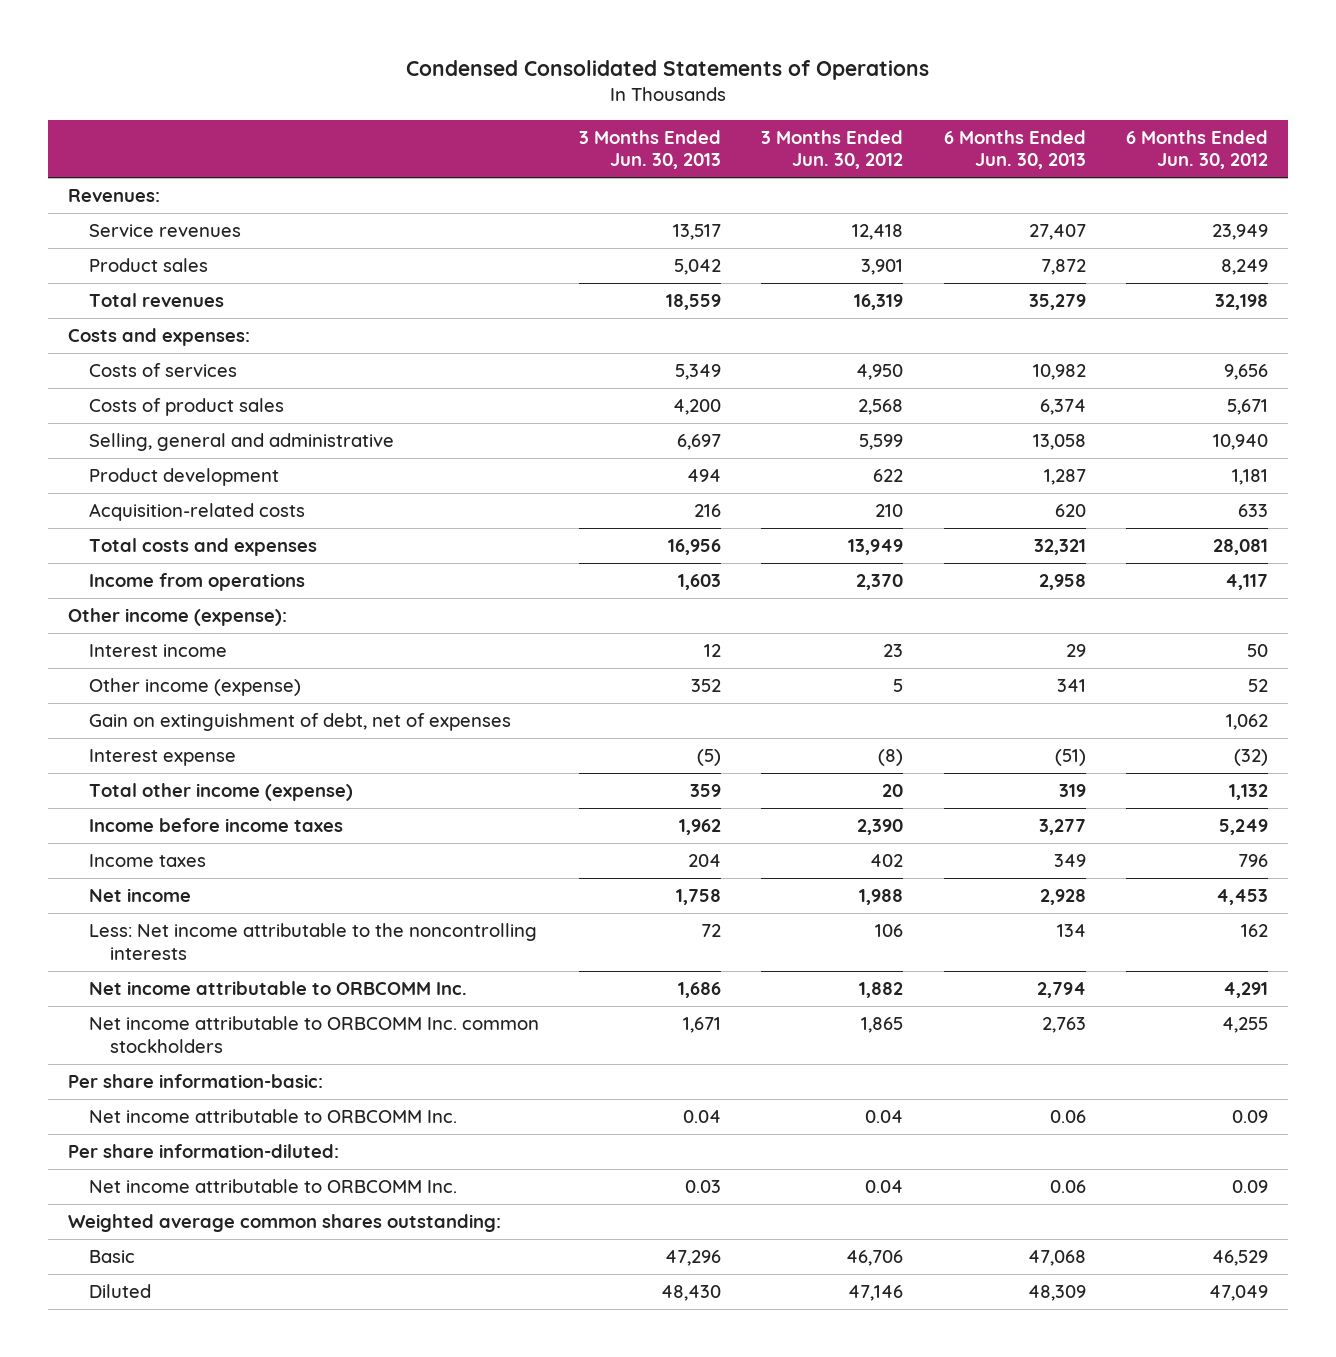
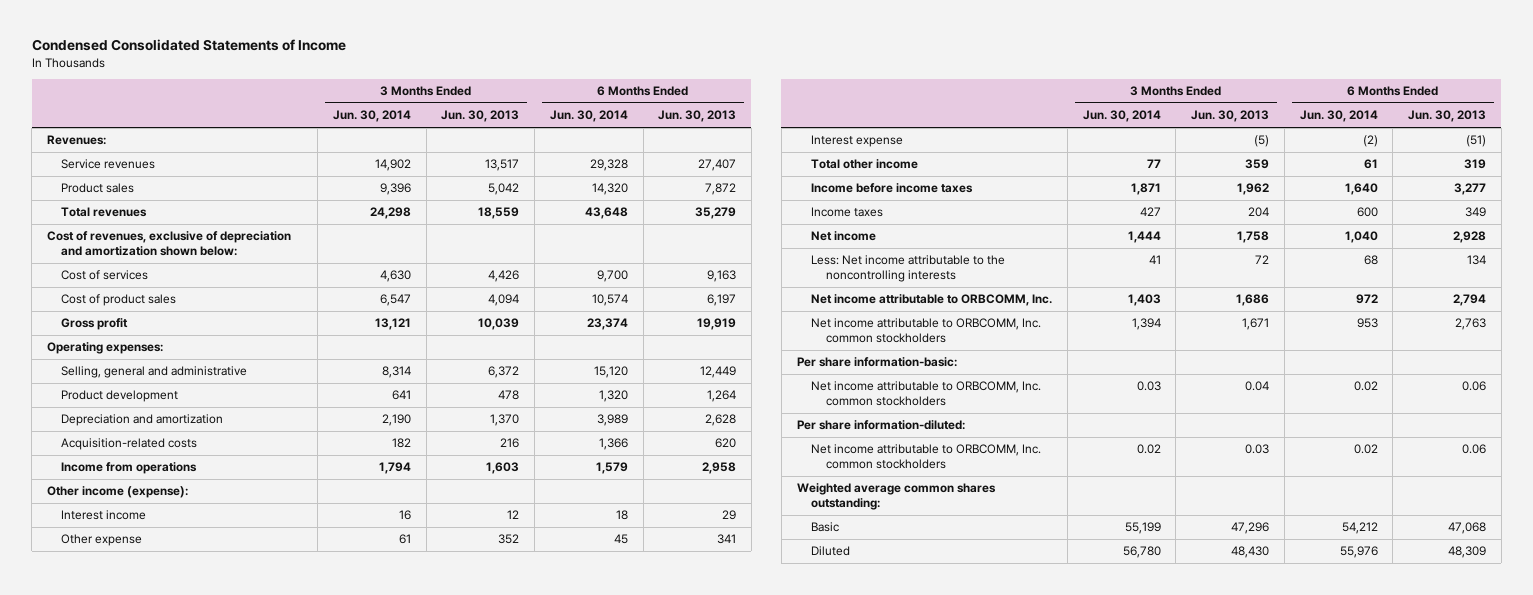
[405,60,929,81] Condensed Consolidated Statements of Operations -> [31,39,346,52] Condensed Consolidated Statements of Income
[761,129,904,170] 3 Months Ended Jun. 30, 2012 -> none
[1125,129,1268,170] 6 Months Ended Jun. 30, 2012 -> none
none -> [332,110,411,123] Jun. 30, 2014
none -> [549,110,628,123] Jun. 30, 2014
[67,328,250,347] Costs and expenses: -> [46,231,291,257] Cost of revenues, exclusive of depreciation and amortization shown below:
[89,363,238,378] Costs of services -> [61,270,149,281] Cost of services
[675,364,722,381] 5,349 -> [488,270,520,283] 4,426
[1032,364,1086,381] 10,982 -> [707,270,737,283] 9,163
[89,398,285,417] Costs of product sales -> [61,294,177,307] Cost of product sales
[673,399,722,416] 4,200 -> [488,294,520,307] 4,094
[1039,399,1086,416] 6,374 -> [707,294,737,307] 6,197
none -> [61,318,129,331] Gross profit
none -> [46,342,163,355] Operating expenses:
[677,434,722,451] 6,697 -> [488,366,520,379] 6,372
[1032,434,1086,451] 13,058 -> [700,366,737,379] 12,449
[687,469,722,483] 494 -> [498,390,520,401] 478
[1043,469,1086,486] 1,287 -> [707,390,737,403] 1,264
none -> [61,414,224,427] Depreciation and amortization
[89,538,318,557] Total costs and expenses -> none
[89,713,512,732] Gain on extinguishment of debt, net of expenses -> none
[89,678,302,697] Other income (expense) -> [61,534,143,547] Other expense
[89,783,354,802] Total other income (expense) -> [811,159,919,170] Total other income
[89,981,468,996] Net income attributable to ORBCOMM Inc. -> [811,294,1053,307] Net income attributable to ORBCOMM, Inc.
[89,1016,540,1053] Net income attributable to ORBCOMM Inc. common stockholders -> [811,318,1042,344] Net income attributable to ORBCOMM, Inc. common stockholders
[89,1109,458,1124] Net income attributable to ORBCOMM Inc. -> [811,381,1042,407] Net income attributable to ORBCOMM, Inc. common stockholders
[89,1179,458,1194] Net income attributable to ORBCOMM Inc. -> [811,444,1042,470] Net income attributable to ORBCOMM, Inc. common stockholders

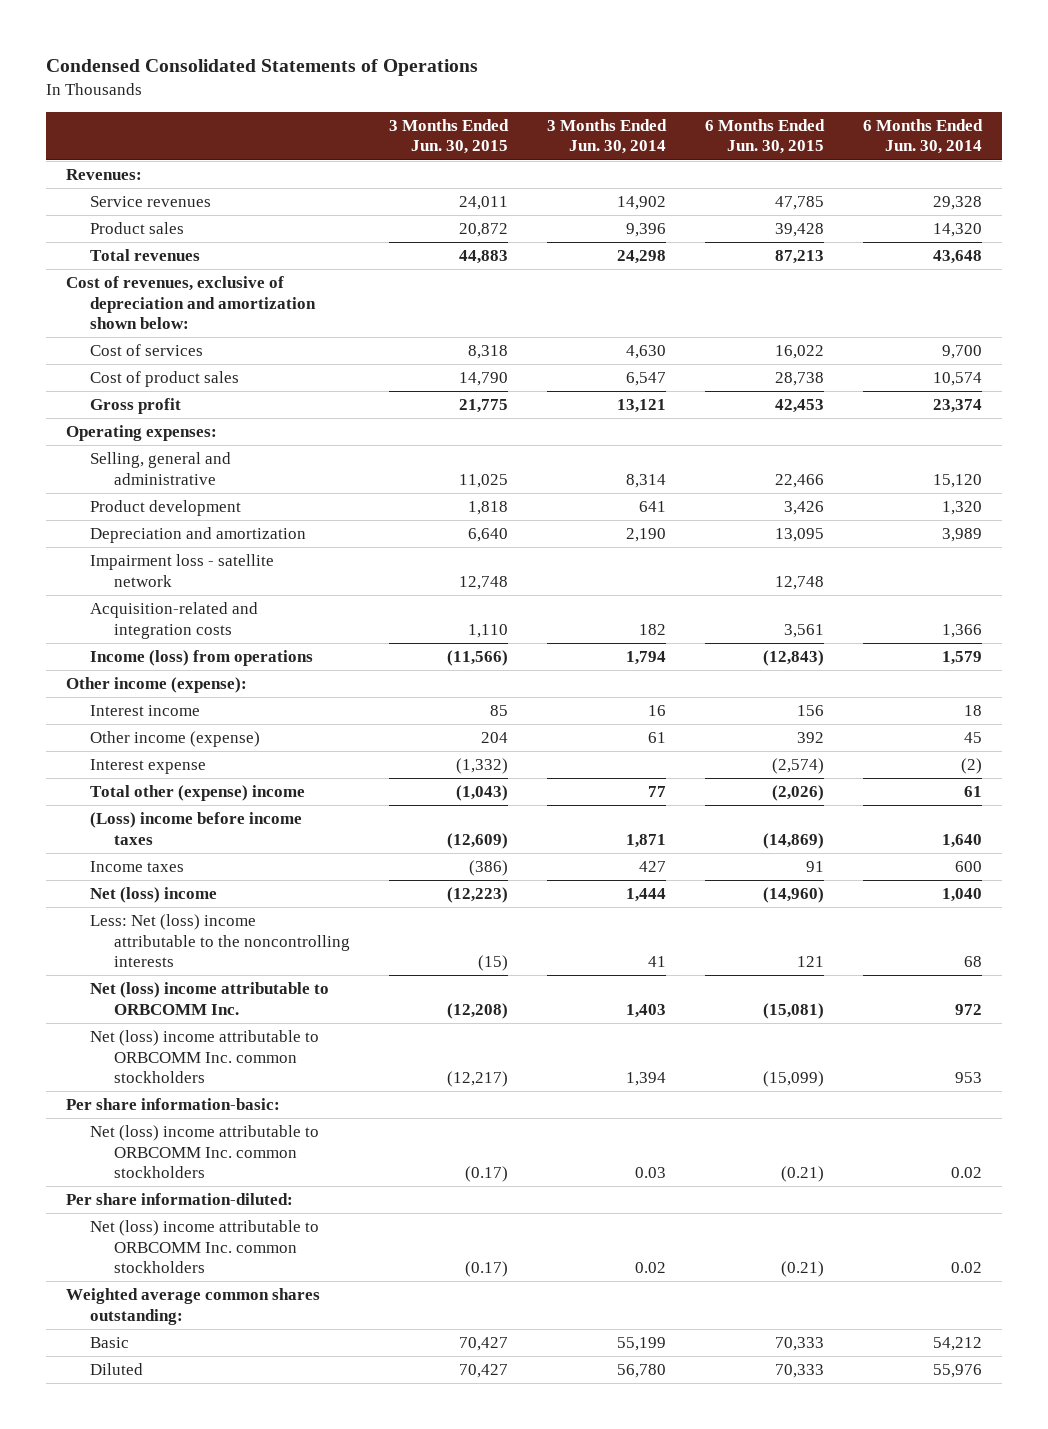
[31,39,346,52] Condensed Consolidated Statements of Income -> [45,59,478,77] Condensed Consolidated Statements of Operations
[441,110,520,123] Jun. 30, 2013 -> none
[658,110,737,123] Jun. 30, 2013 -> none
none -> [389,118,510,155] 3 Months Ended Jun. 30, 2015
none -> [705,118,826,155] 6 Months Ended Jun. 30, 2015
none -> [89,554,274,587] Impairment loss - satellite network
[61,438,198,451] Acquisition-related costs -> [89,602,258,639] Acquisition-related and integration costs
[61,462,198,475] Income from operations -> [89,650,313,667] Income (loss) from operations
[61,534,143,547] Other expense -> [89,731,260,748] Other income (expense)
[811,159,919,170] Total other income -> [89,785,305,802] Total other (expense) income
[811,183,974,194] Income before income taxes -> [89,812,302,845] (Loss) income before income taxes
[811,231,877,242] Net income -> [89,887,217,904] Net (loss) income
[811,255,1006,283] Less: Net income attributable to the noncontrolling interests -> [89,914,350,968] Less: Net (loss) income attributable to the noncontrolling interests
[811,294,1053,307] Net income attributable to ORBCOMM, Inc. -> [89,982,329,1015] Net (loss) income attributable to ORBCOMM Inc.
[811,318,1042,344] Net income attributable to ORBCOMM, Inc. common stockholders -> [89,1030,319,1084] Net (loss) income attributable to ORBCOMM Inc. common stockholders
[811,381,1042,407] Net income attributable to ORBCOMM, Inc. common stockholders -> [89,1125,319,1179] Net (loss) income attributable to ORBCOMM Inc. common stockholders
[811,444,1042,470] Net income attributable to ORBCOMM, Inc. common stockholders -> [89,1220,319,1274] Net (loss) income attributable to ORBCOMM Inc. common stockholders

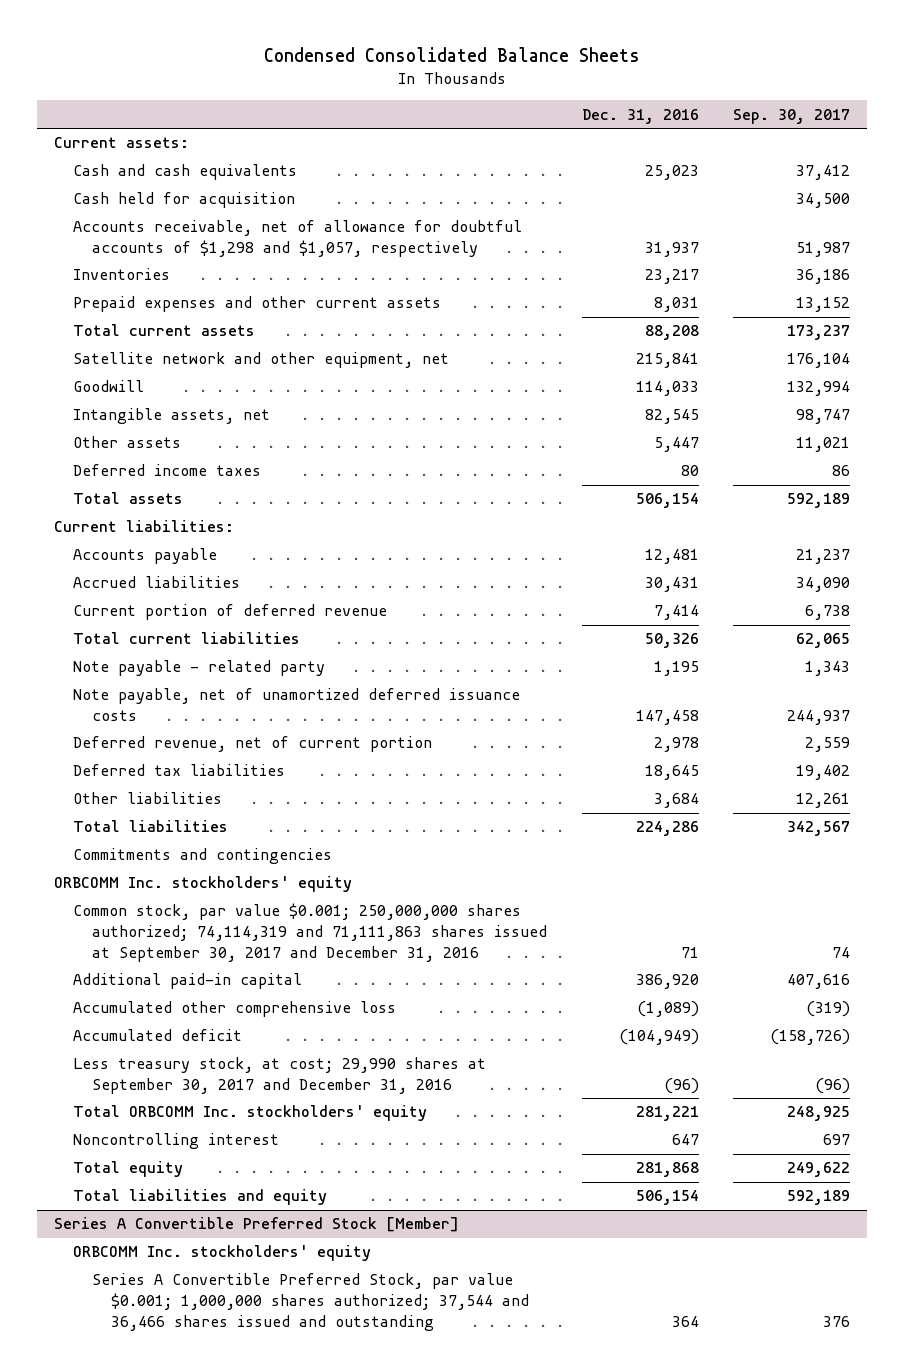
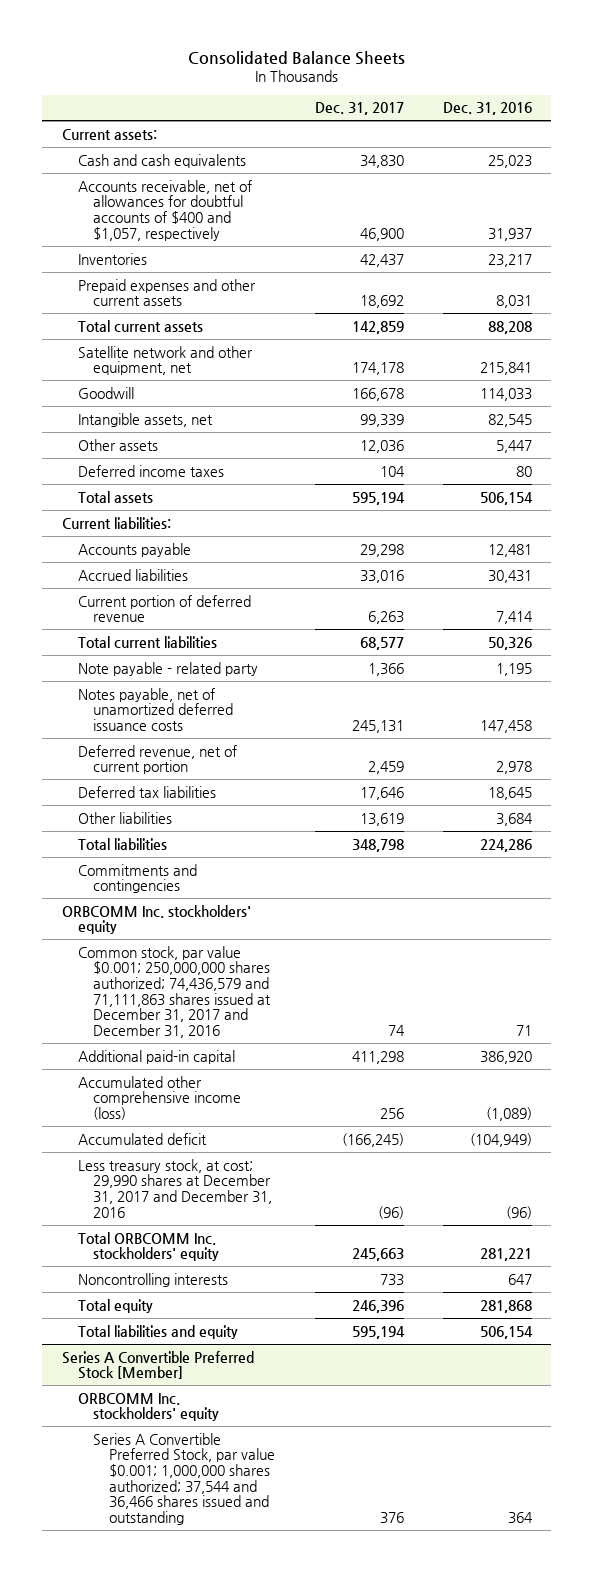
[264,47,641,63] Condensed Consolidated Balance Sheets -> [187,50,405,65] Consolidated Balance Sheets
[733,108,851,124] Sep. 30, 2017 -> none
none -> [314,102,404,116] Dec. 31, 2017
[73,192,296,209] Cash held for acquisition -> none
[73,220,523,258] Accounts receivable, net of allowance for doubtful accounts of $1,298 and $1,057, respectively -> [77,179,252,241] Accounts receivable, net of allowances for doubtful accounts of $400 and $1,057, respectively
[73,688,521,722] Note payable, net of unamortized deferred issuance costs -> [77,687,234,732] Notes payable, net of unamortized deferred issuance costs
[73,903,547,963] Common stock, par value $0.001; 250,000,000 shares authorized; 74,114,319 and 71,111,863 shares issued at September 30, 2017 and December 31, 2016 -> [77,945,272,1039] Common stock, par value $0.001; 250,000,000 shares authorized; 74,436,579 and 71,111,863 shares issued at December 31, 2017 and December 31, 2016
[73,1001,397,1018] Accumulated other comprehensive loss -> [77,1075,242,1121] Accumulated other comprehensive income (loss)
[73,1057,487,1095] Less treasury stock, at cost; 29,990 shares at September 30, 2017 and December 31, 2016 -> [77,1158,273,1218] Less treasury stock, at cost; 29,990 shares at December 31, 2017 and December 31, 2016
[73,1133,280,1150] Noncontrolling interest -> [77,1272,228,1287] Noncontrolling interests

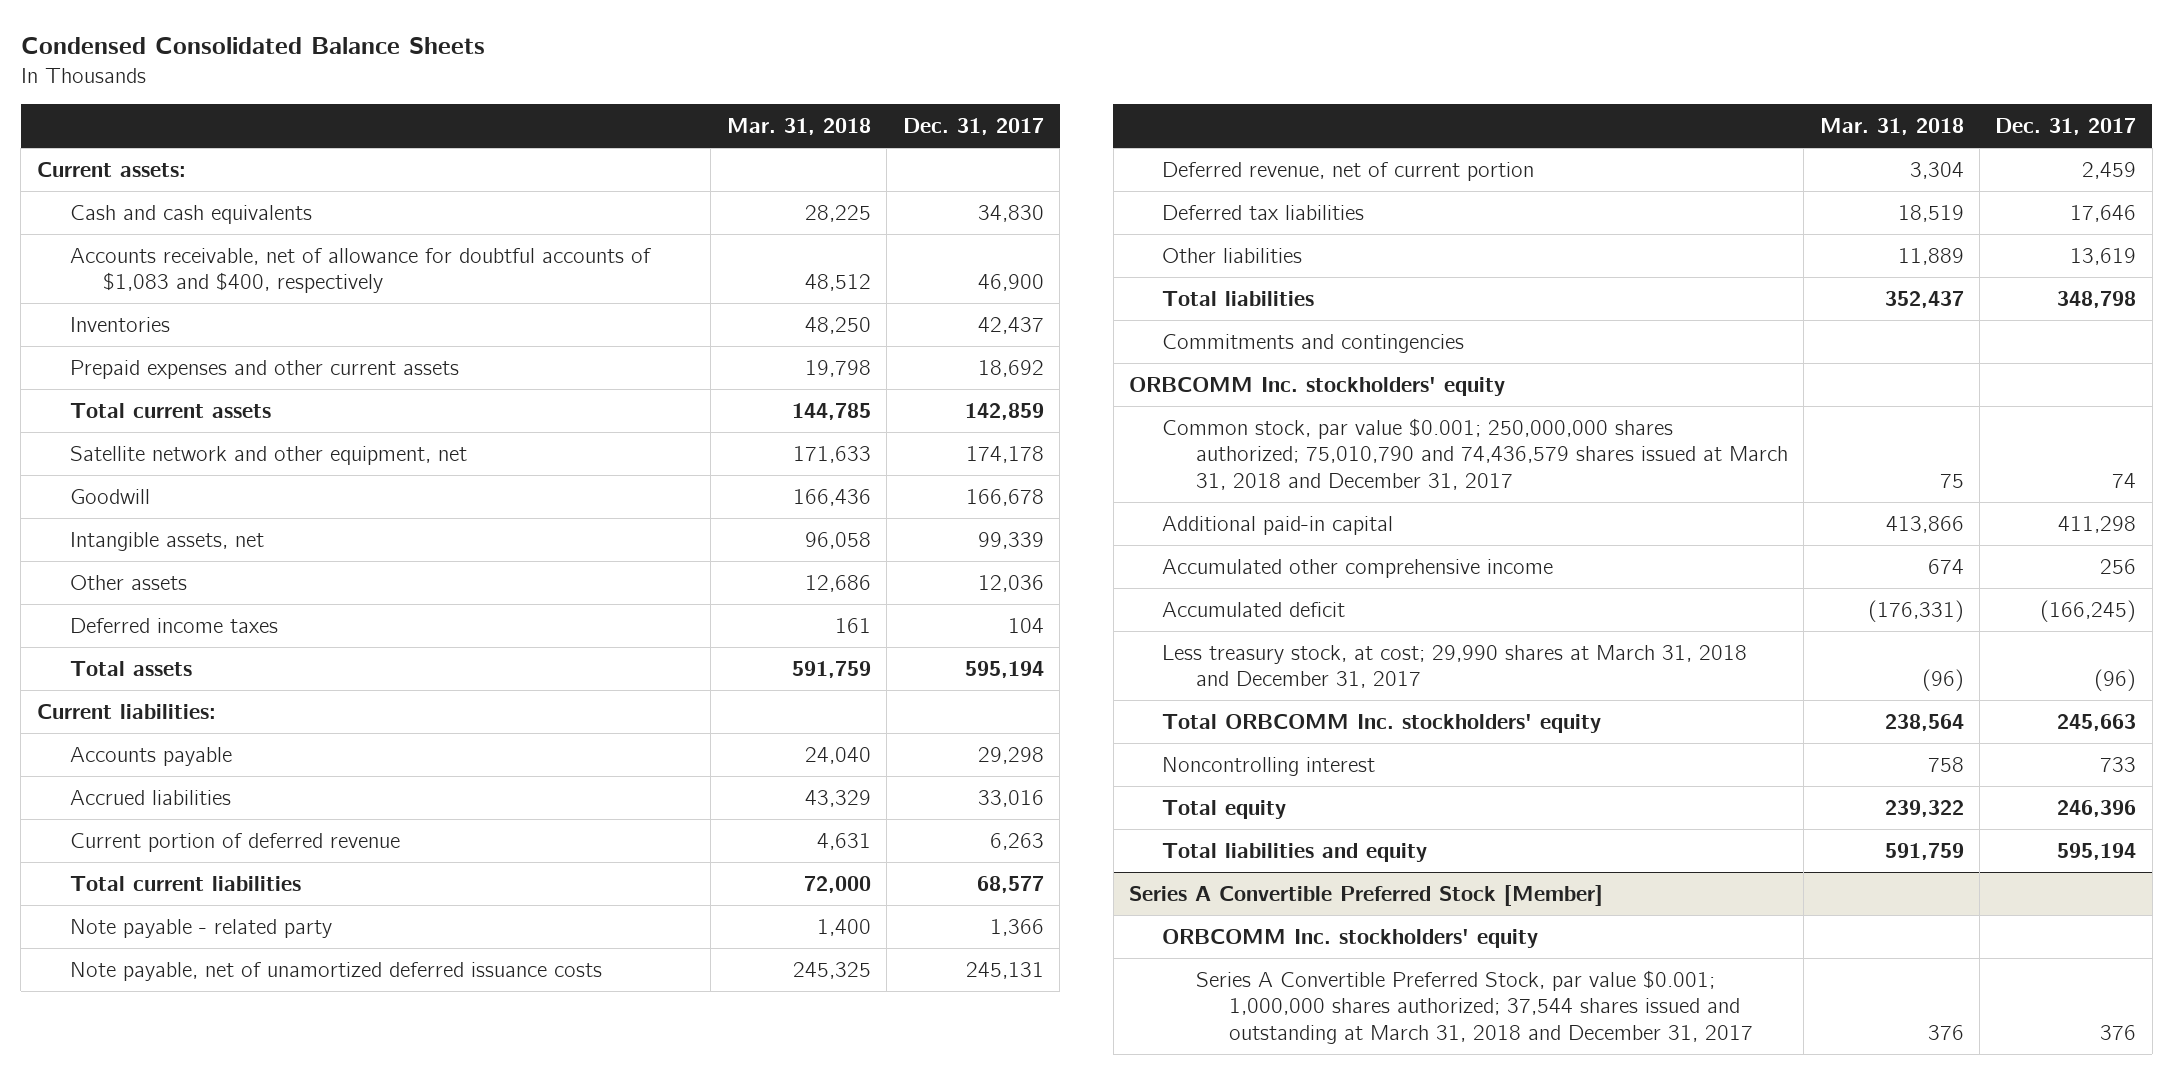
[187,50,405,65] Consolidated Balance Sheets -> [20,36,485,54] Condensed Consolidated Balance Sheets
[442,102,532,116] Dec. 31, 2016 -> none
none -> [726,118,871,136] Mar. 31, 2018
[77,179,252,241] Accounts receivable, net of allowances for doubtful accounts of $400 and $1,057, respectively -> [69,247,651,294] Accounts receivable, net of allowance for doubtful accounts of $1,083 and $400, respectively
[77,687,234,732] Notes payable, net of unamortized deferred issuance costs -> [69,961,602,981] Note payable, net of unamortized deferred issuance costs
[77,945,272,1039] Common stock, par value $0.001; 250,000,000 shares authorized; 74,436,579 and 71,111,863 shares issued at December 31, 2017 and December 31, 2016 -> [1162,417,1788,490] Common stock, par value $0.001; 250,000,000 shares authorized; 75,010,790 and 74,436,579 shares issued at March 31, 2018 and December 31, 2017
[77,1075,242,1121] Accumulated other comprehensive income (loss) -> [1162,558,1554,578] Accumulated other comprehensive income
[77,1158,273,1218] Less treasury stock, at cost; 29,990 shares at December 31, 2017 and December 31, 2016 -> [1162,644,1748,689] Less treasury stock, at cost; 29,990 shares at March 31, 2018 and December 31, 2017
[77,1272,228,1287] Noncontrolling interests -> [1162,756,1376,776] Noncontrolling interest
[93,1432,276,1526] Series A Convertible Preferred Stock, par value $0.001; 1,000,000 shares authorized; 37,544 and 36,466 shares issued and outstanding -> [1195,969,1753,1044] Series A Convertible Preferred Stock, par value $0.001; 1,000,000 shares authorized; 37,544 shares issued and outstanding at March 31, 2018 and December 31, 2017

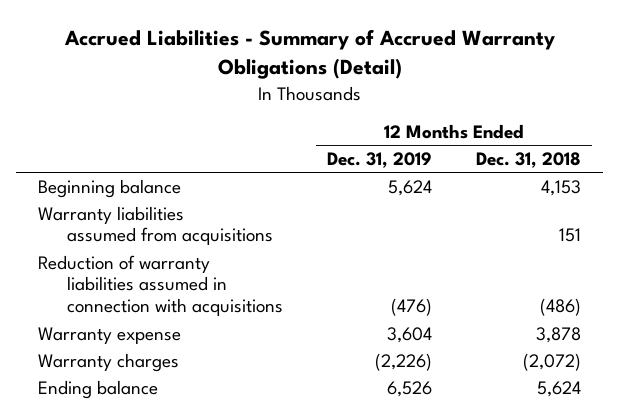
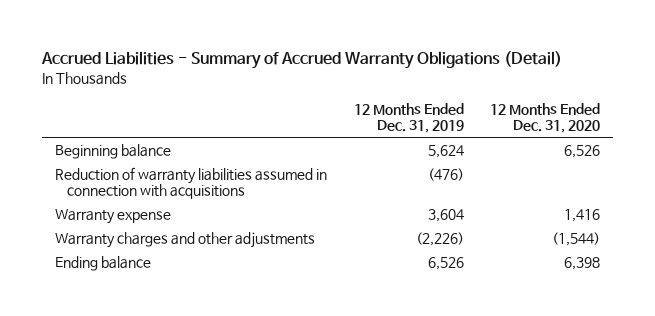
[476,151,582,168] Dec. 31, 2018 -> none
none -> [490,102,601,134] 12 Months Ended Dec. 31, 2020
[37,205,273,246] Warranty liabilities assumed from acquisitions -> none
[37,352,179,372] Warranty charges -> [55,231,316,248] Warranty charges and other adjustments

